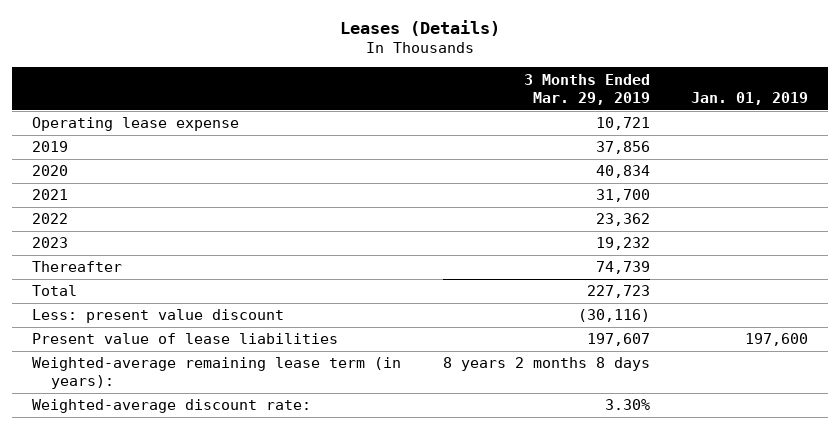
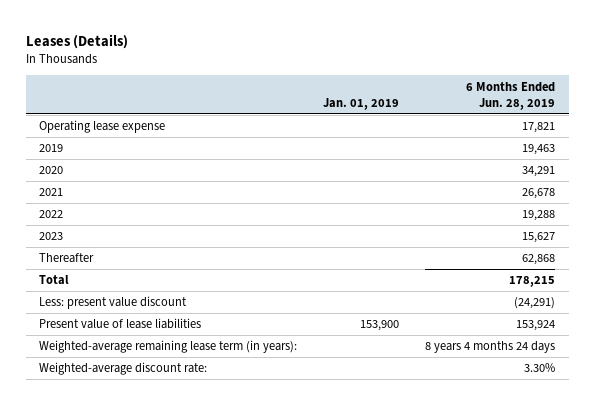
[523,73,650,105] 3 Months Ended Mar. 29, 2019 -> none
none -> [466,81,556,110] 6 Months Ended Jun. 28, 2019
[744,333,808,347] 197,600 -> [360,320,400,332] 153,900

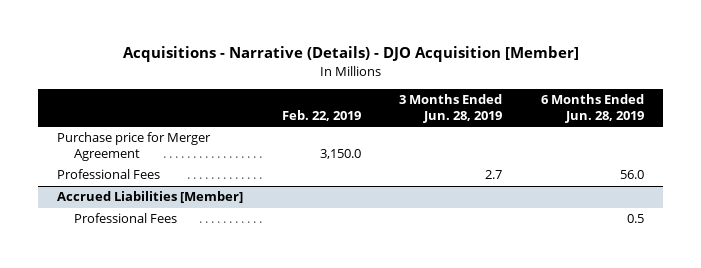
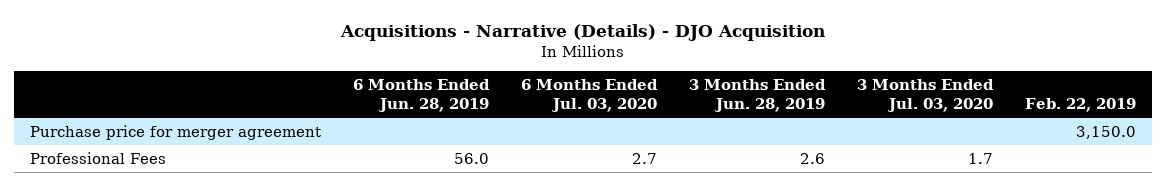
[122,46,579,63] Acquisitions - Narrative (Details) - DJO Acquisition [Member] -> [340,23,826,41] Acquisitions - Narrative (Details) - DJO Acquisition
none -> [521,79,659,112] 6 Months Ended Jul. 03, 2020
none -> [857,79,995,112] 3 Months Ended Jul. 03, 2020
[57,191,244,204] Accrued Liabilities [Member] -> none
[74,213,178,224] Professional Fees -> none
[57,132,212,162] Purchase price for Merger Agreement -> [30,124,322,140] Purchase price for merger agreement
[485,170,503,180] 2.7 -> [800,152,826,164] 2.6

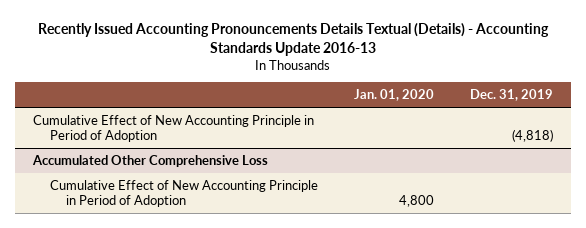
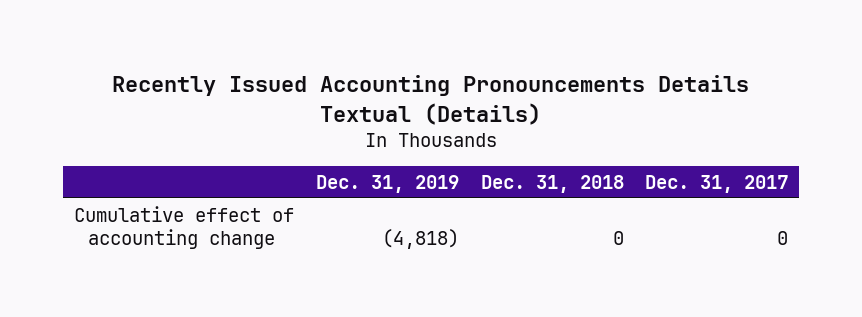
[38,23,550,57] Recently Issued Accounting Pronouncements Details Textual (Details) - Accounting Standards Update 2016-13 -> [112,75,750,125] Recently Issued Accounting Pronouncements Details Textual (Details)
[353,89,434,102] Jan. 01, 2020 -> none
none -> [480,174,624,193] Dec. 31, 2018
none -> [645,174,789,193] Dec. 31, 2017
[32,154,269,167] Accumulated Other Comprehensive Loss -> none
[49,179,318,208] Cumulative Effect of New Accounting Principle in Period of Adoption -> none
[33,114,315,143] Cumulative Effect of New Accounting Principle in Period of Adoption -> [73,205,294,250] Cumulative effect of accounting change

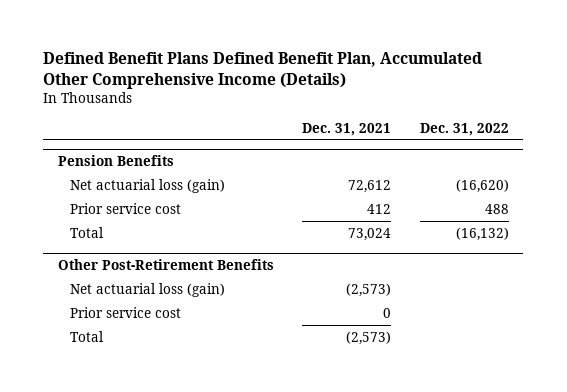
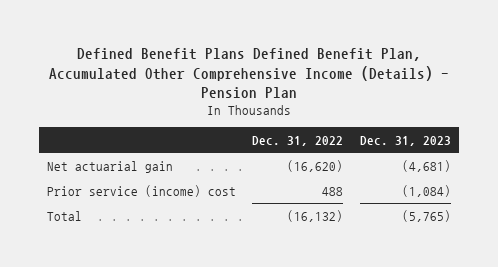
[43,52,483,89] Defined Benefit Plans Defined Benefit Plan, Accumulated Other Comprehensive Income (Details) -> [48,48,449,99] Defined Benefit Plans Defined Benefit Plan, Accumulated Other Comprehensive Income (Details) - Pension Plan
[302,122,392,136] Dec. 31, 2021 -> none
none -> [359,135,451,146] Dec. 31, 2023
[57,154,174,166] Pension Benefits -> none
[70,178,226,193] Net actuarial loss (gain) -> [46,160,173,173] Net actuarial gain
[70,202,182,214] Prior service cost -> [46,184,236,197] Prior service (income) cost
[57,258,274,270] Other Post-Retirement Benefits -> none
[70,282,226,297] Net actuarial loss (gain) -> none
[70,306,182,318] Prior service cost -> none
[70,330,105,342] Total -> none

